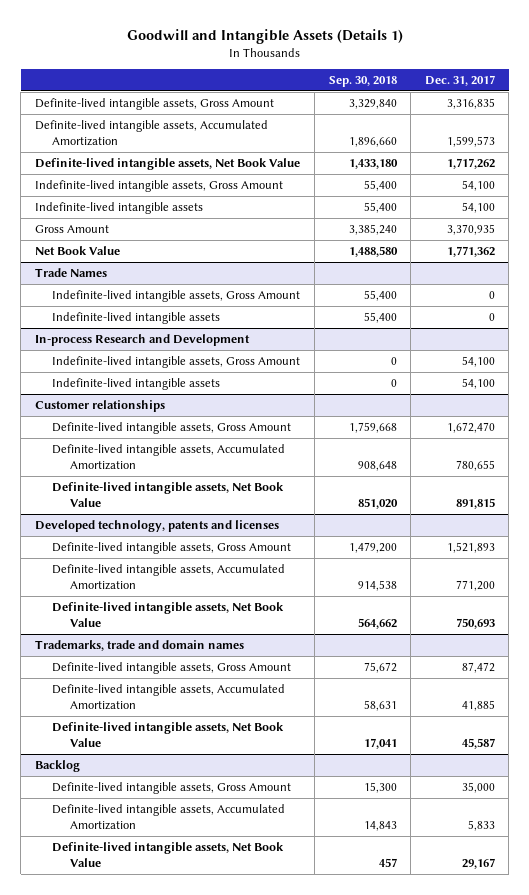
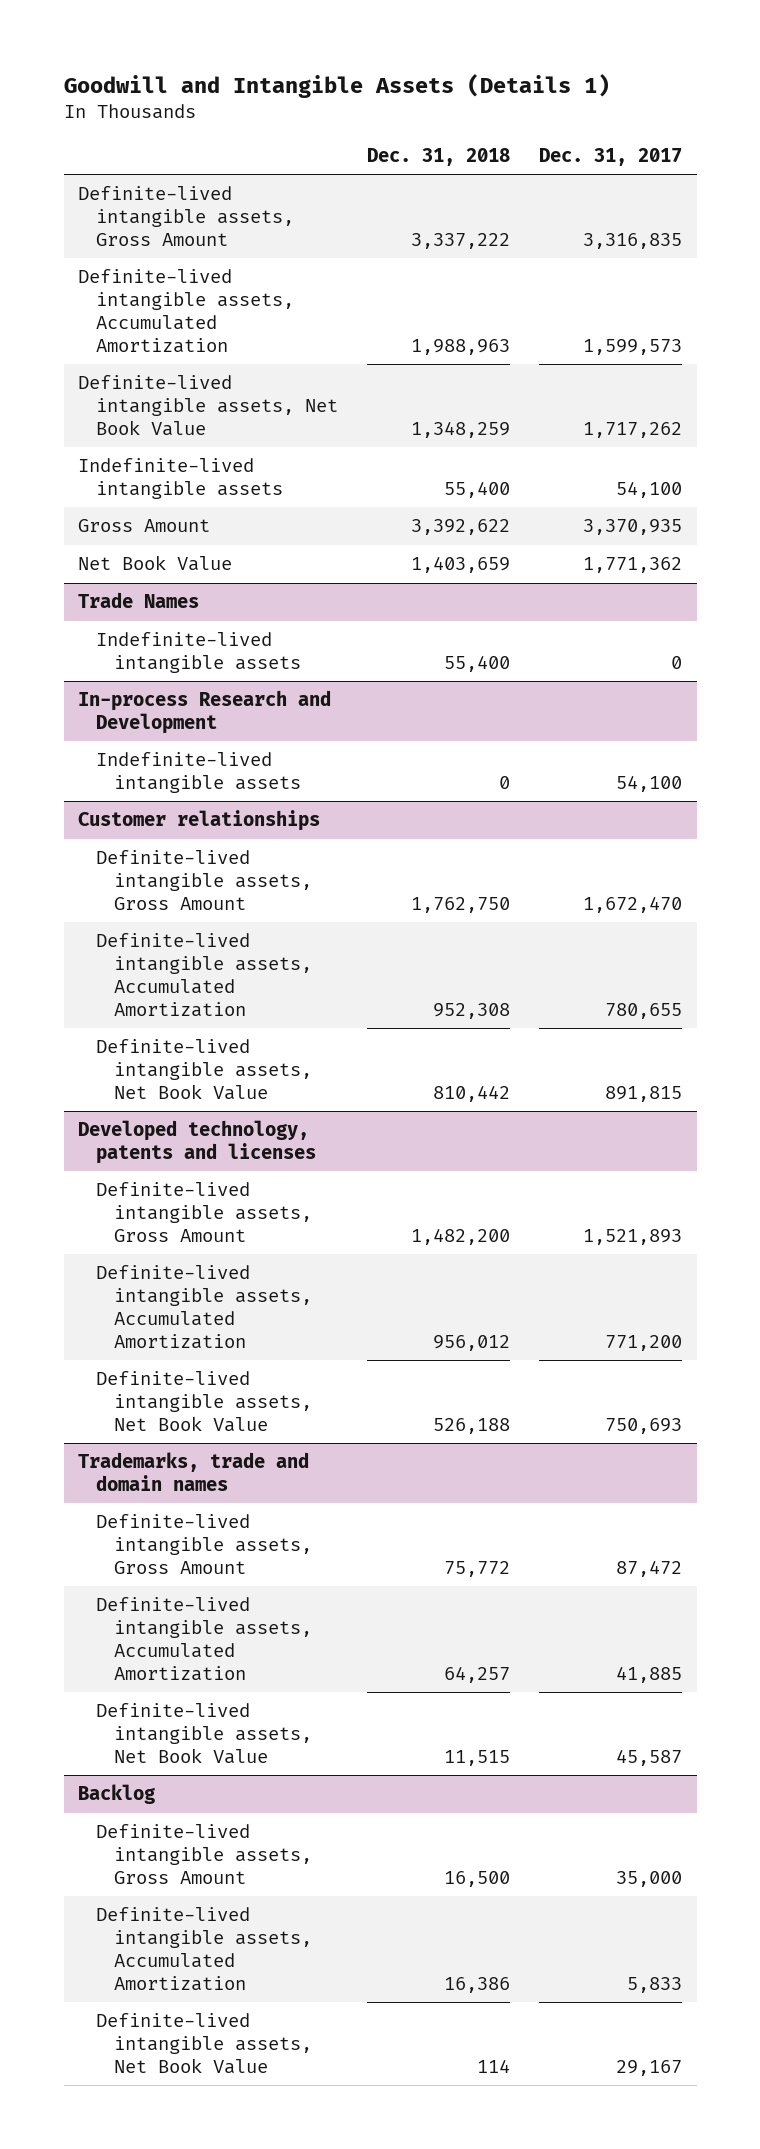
[328,75,397,87] Sep. 30, 2018 -> none
none -> [366,148,510,167] Dec. 31, 2018
[34,179,283,192] Indefinite-lived intangible assets, Gross Amount -> none
[52,289,301,302] Indefinite-lived intangible assets, Gross Amount -> none
[52,355,301,368] Indefinite-lived intangible assets, Gross Amount -> none

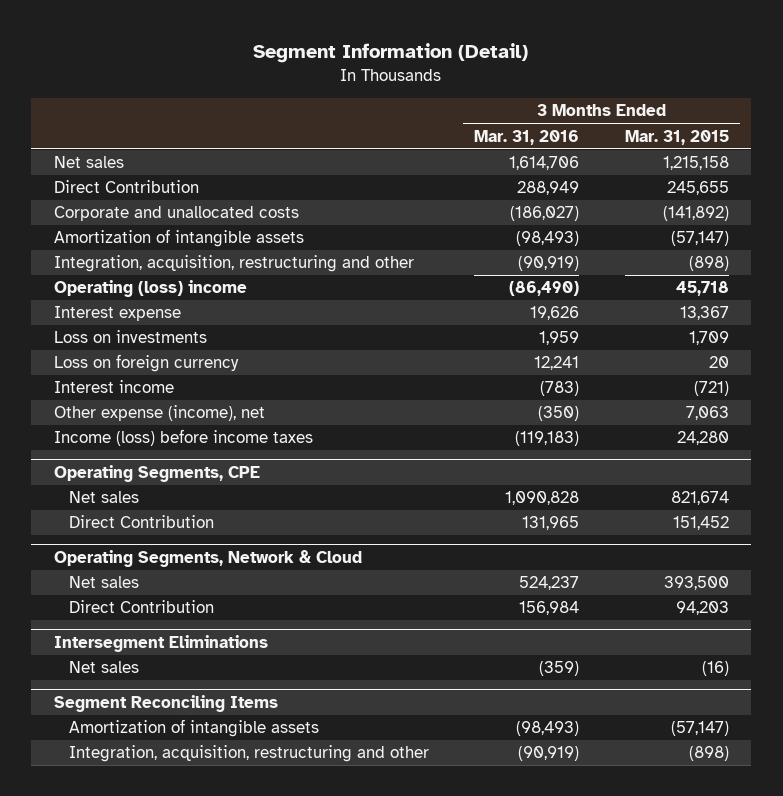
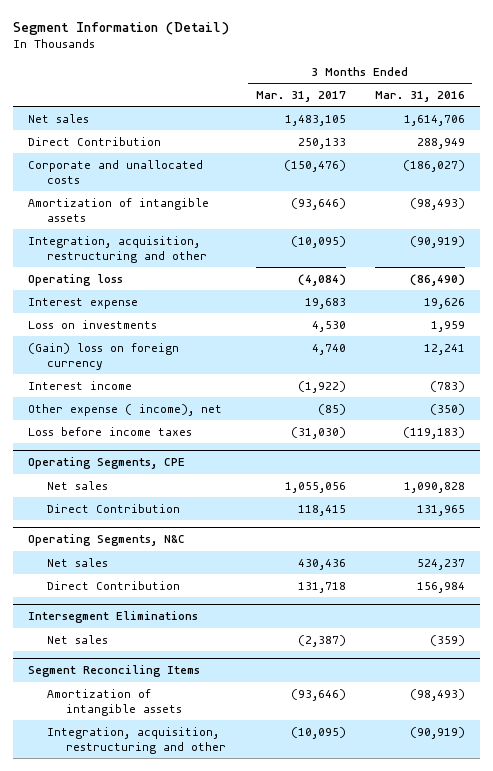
[624,129,729,145] Mar. 31, 2015 -> none
none -> [255,90,346,102] Mar. 31, 2017
[53,280,247,298] Operating (loss) income -> [27,273,123,286] Operating loss
[53,354,239,373] Loss on foreign currency -> [27,342,179,371] (Gain) loss on foreign currency
[53,405,265,422] Other expense (income), net -> [27,403,222,416] Other expense ( income), net
[53,429,313,447] Income (loss) before income taxes -> [27,426,192,436] Loss before income taxes
[53,550,362,568] Operating Segments, Network & Cloud -> none
none -> [27,534,185,547] Operating Segments, N&C

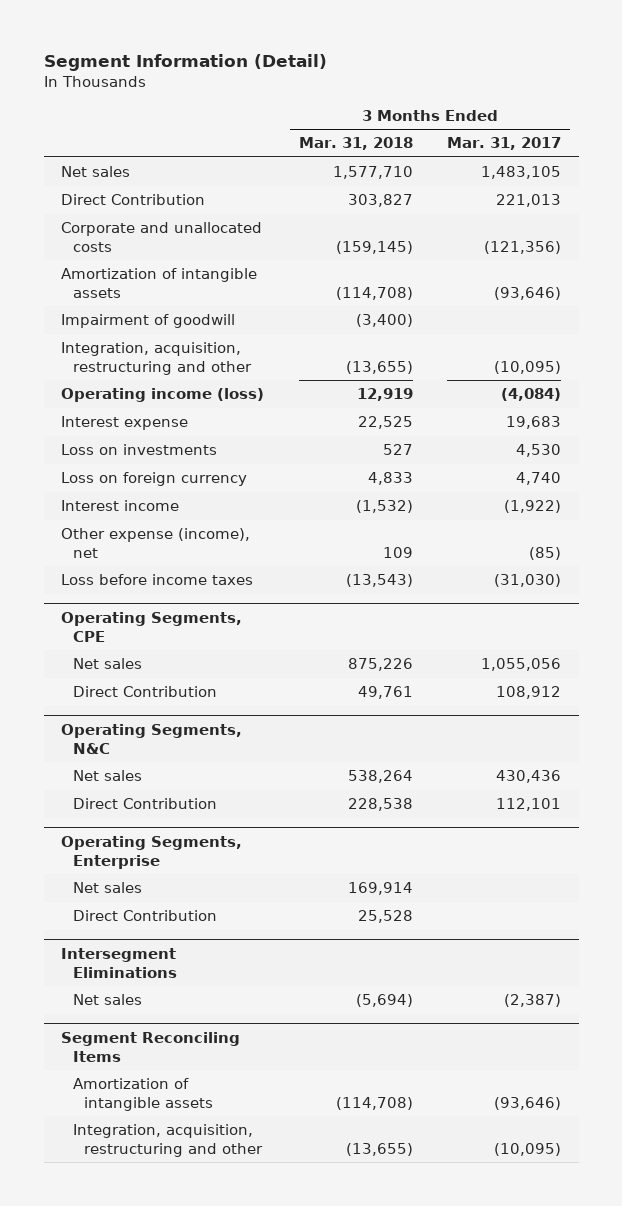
[374,90,465,102] Mar. 31, 2016 -> none
none -> [298,137,413,151] Mar. 31, 2018
[297,137,346,149] 250,133 -> [496,194,562,208] 221,013
[283,159,346,172] (150,476) -> [484,241,562,255] (121,356)
none -> [61,314,236,329] Impairment of goodwill
[27,273,123,286] Operating loss -> [61,388,265,403] Operating income (loss)
[27,342,179,371] (Gain) loss on foreign currency -> [61,472,248,487] Loss on foreign currency
[27,403,222,416] Other expense ( income), net -> [61,528,251,559] Other expense (income), net
[297,504,346,516] 118,415 -> [496,686,562,700] 108,912
[297,581,346,593] 131,718 -> [496,798,562,812] 112,101
none -> [61,835,243,869] Operating Segments, Enterprise
none -> [72,882,142,894] Net sales
none -> [72,910,217,922] Direct Contribution

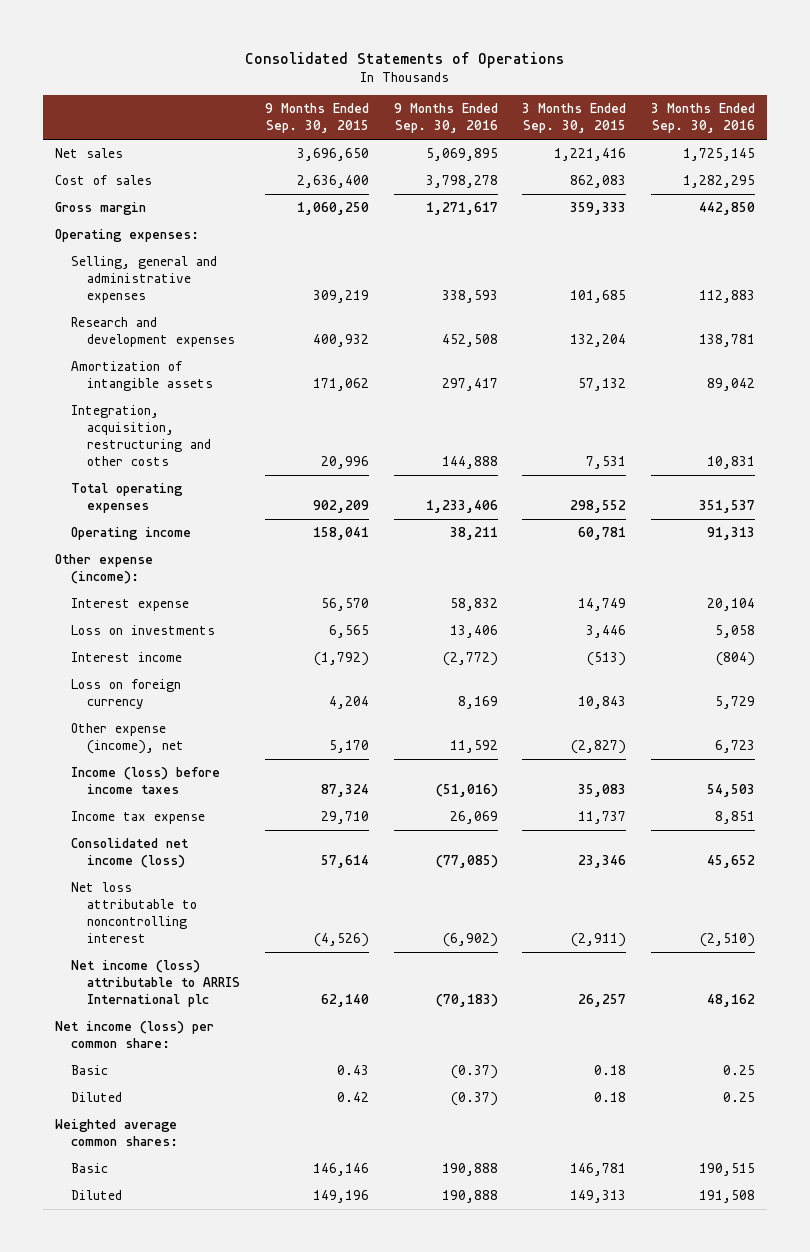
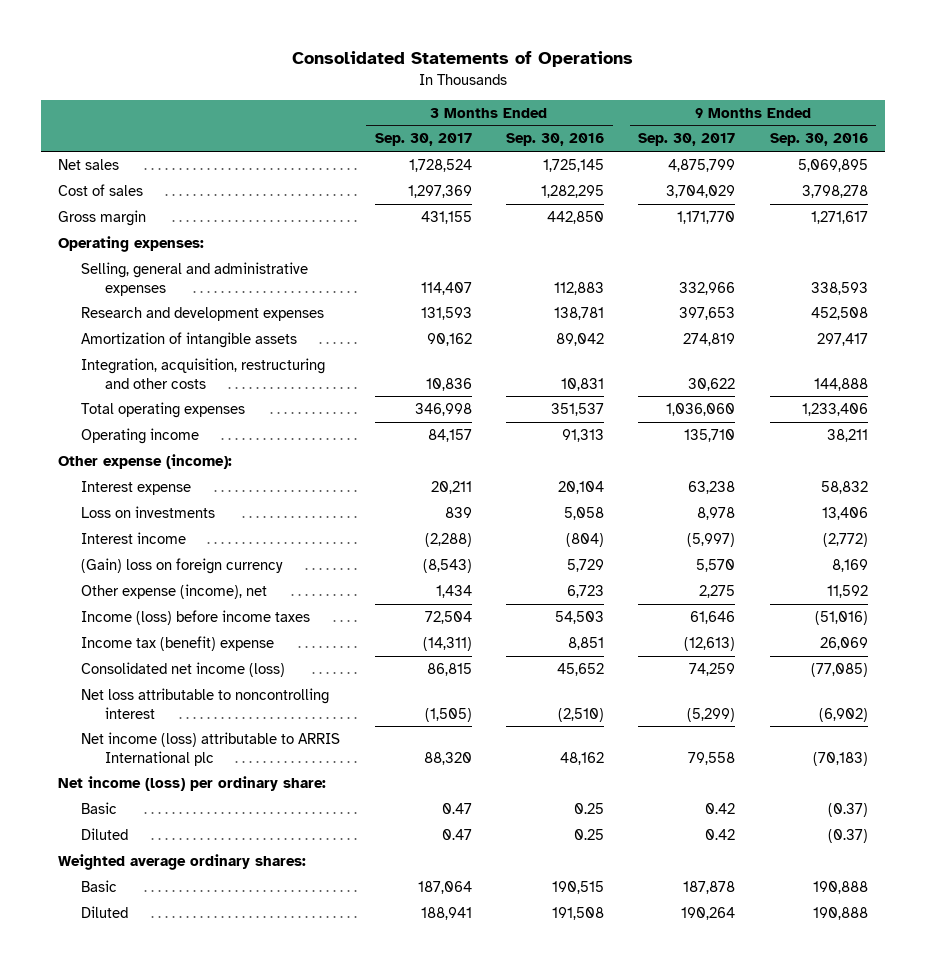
[264,103,369,134] 9 Months Ended Sep. 30, 2015 -> none
[522,103,627,134] 3 Months Ended Sep. 30, 2015 -> none
none -> [374,133,472,147] Sep. 30, 2017
none -> [638,133,736,147] Sep. 30, 2017
[71,679,182,710] Loss on foreign currency -> [81,557,284,574] (Gain) loss on foreign currency
[71,811,206,825] Income tax expense -> [81,635,275,651] Income tax (benefit) expense
[54,1021,214,1049] Net income (loss) per common share: -> [57,775,326,791] Net income (loss) per ordinary share:
[54,1119,179,1147] Weighted average common shares: -> [57,853,306,870] Weighted average ordinary shares:

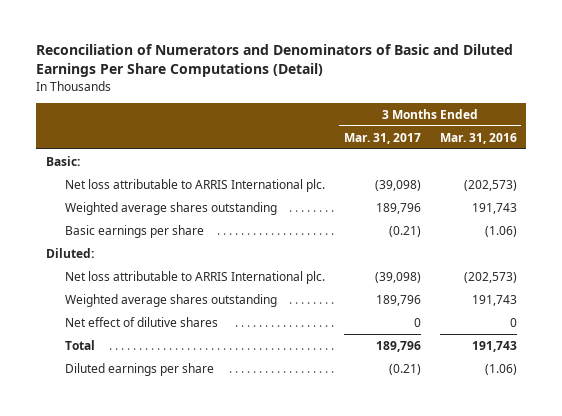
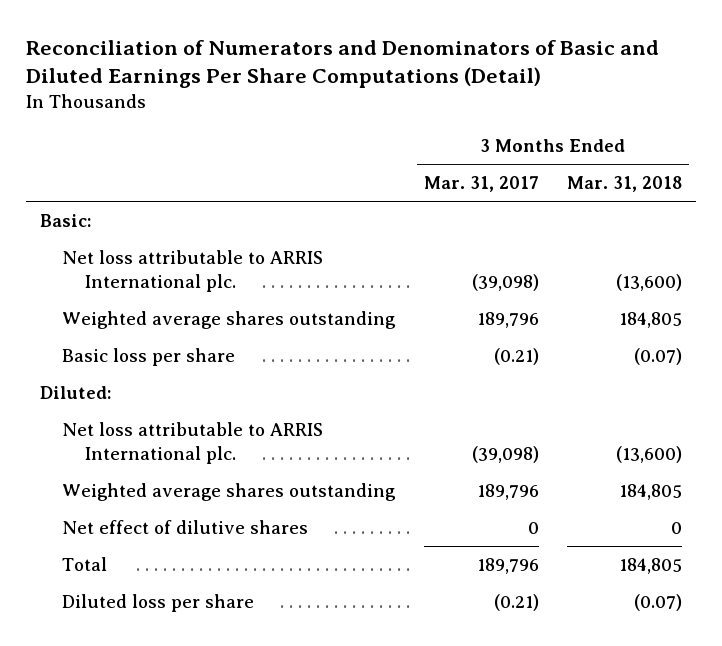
[439,132,517,144] Mar. 31, 2016 -> none
none -> [567,175,683,192] Mar. 31, 2018
[65,224,205,238] Basic earnings per share -> [62,347,236,366] Basic loss per share
[65,362,215,376] Diluted earnings per share -> [62,593,255,612] Diluted loss per share

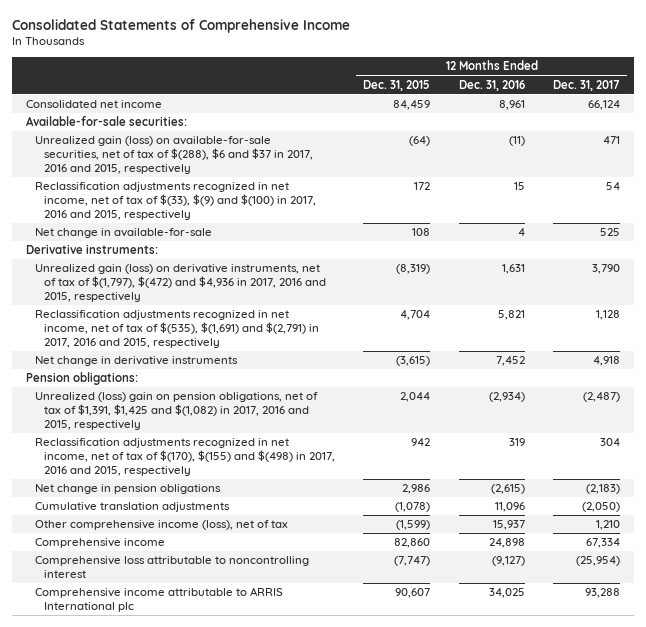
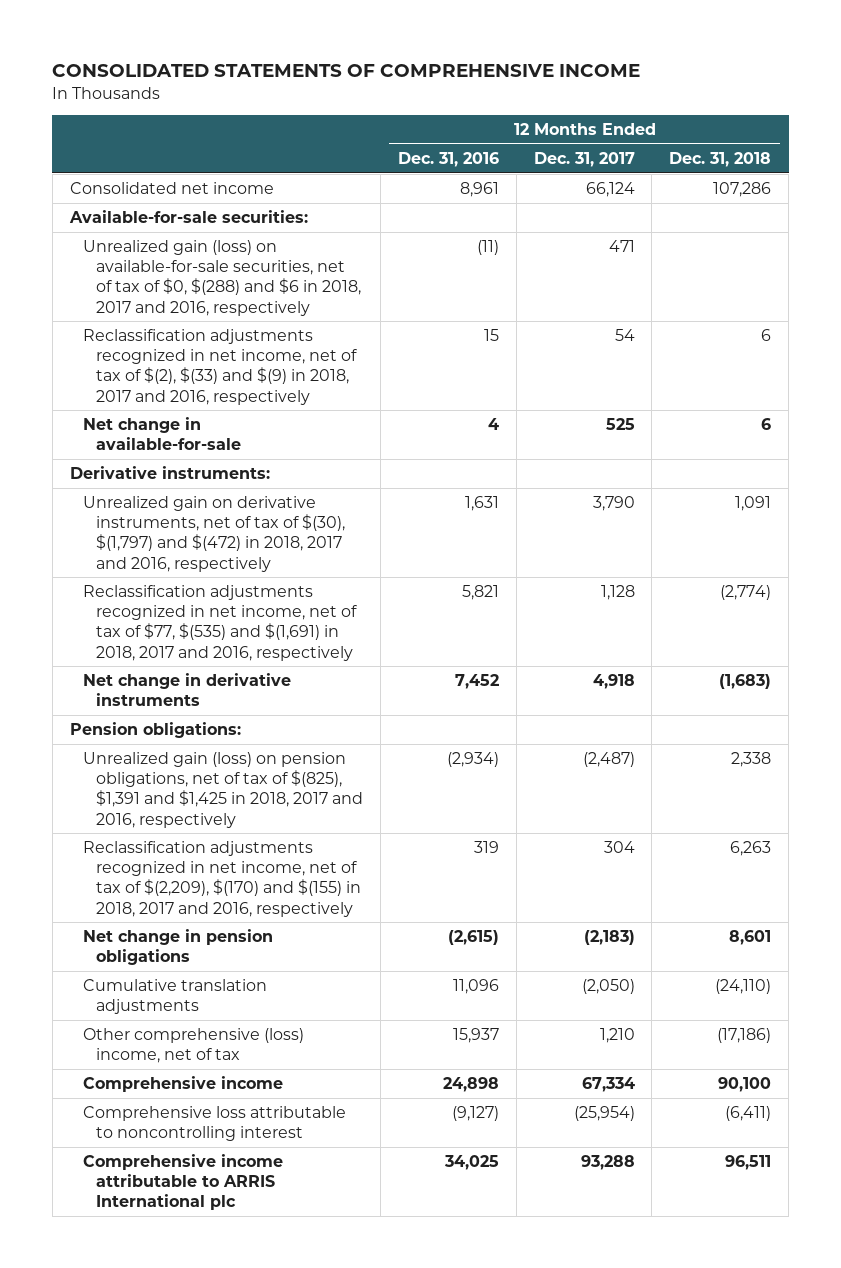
[11,18,350,33] Consolidated Statements of Comprehensive Income -> [52,64,641,78] CONSOLIDATED STATEMENTS OF COMPREHENSIVE INCOME
[363,79,431,91] Dec. 31, 2015 -> none
none -> [669,151,772,167] Dec. 31, 2018
[34,136,313,174] Unrealized gain (loss) on available-for-sale securities, net of tax of $(288), $6 and $37 in 2017, 2016 and 2015, respectively -> [82,239,362,316] Unrealized gain (loss) on available-for-sale securities, net of tax of $0, $(288) and $6 in 2018, 2017 and 2016, respectively
[34,182,316,220] Reclassification adjustments recognized in net income, net of tax of $(33), $(9) and $(100) in 2017, 2016 and 2015, respectively -> [82,328,358,405] Reclassification adjustments recognized in net income, net of tax of $(2), $(33) and $(9) in 2018, 2017 and 2016, respectively
[34,264,326,302] Unrealized gain (loss) on derivative instruments, net of tax of $(1,797), $(472) and $4,936 in 2017, 2016 and 2015, respectively -> [82,495,346,572] Unrealized gain on derivative instruments, net of tax of $(30), $(1,797) and $(472) in 2018, 2017 and 2016, respectively
[34,310,319,348] Reclassification adjustments recognized in net income, net of tax of $(535), $(1,691) and $(2,791) in 2017, 2016 and 2015, respectively -> [82,584,358,661] Reclassification adjustments recognized in net income, net of tax of $77, $(535) and $(1,691) in 2018, 2017 and 2016, respectively
[34,392,318,430] Unrealized (loss) gain on pension obligations, net of tax of $1,391, $1,425 and $(1,082) in 2017, 2016 and 2015, respectively -> [82,751,364,828] Unrealized gain (loss) on pension obligations, net of tax of $(825), $1,391 and $1,425 in 2018, 2017 and 2016, respectively
[34,438,335,476] Reclassification adjustments recognized in net income, net of tax of $(170), $(155) and $(498) in 2017, 2016 and 2015, respectively -> [82,840,362,917] Reclassification adjustments recognized in net income, net of tax of $(2,209), $(170) and $(155) in 2018, 2017 and 2016, respectively
[34,520,288,531] Other comprehensive income (loss), net of tax -> [82,1027,304,1064] Other comprehensive (loss) income, net of tax

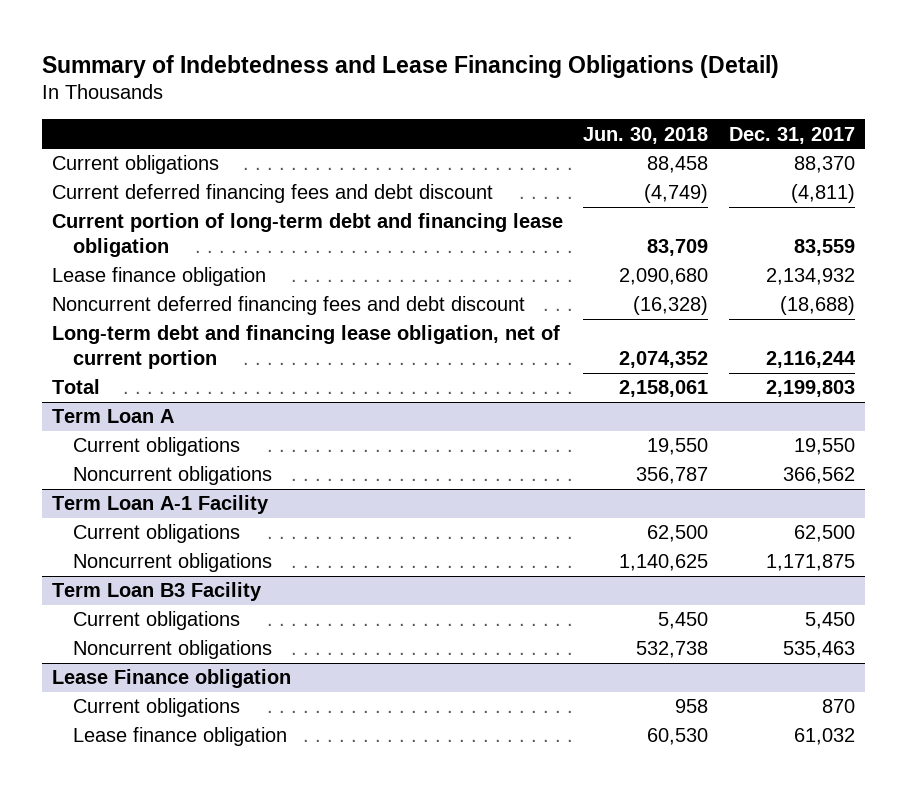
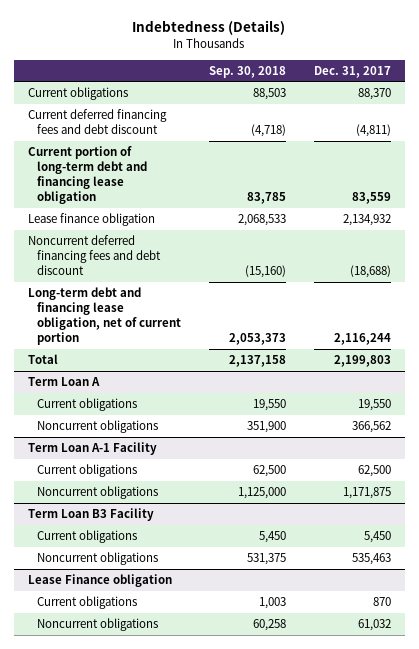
[41,54,779,78] Summary of Indebtedness and Lease Financing Obligations (Detail) -> [132,20,286,36] Indebtedness (Details)
[583,126,709,144] Jun. 30, 2018 -> none
none -> [209,65,287,78] Sep. 30, 2018
[72,727,287,747] Lease finance obligation -> [37,618,159,632] Noncurrent obligations

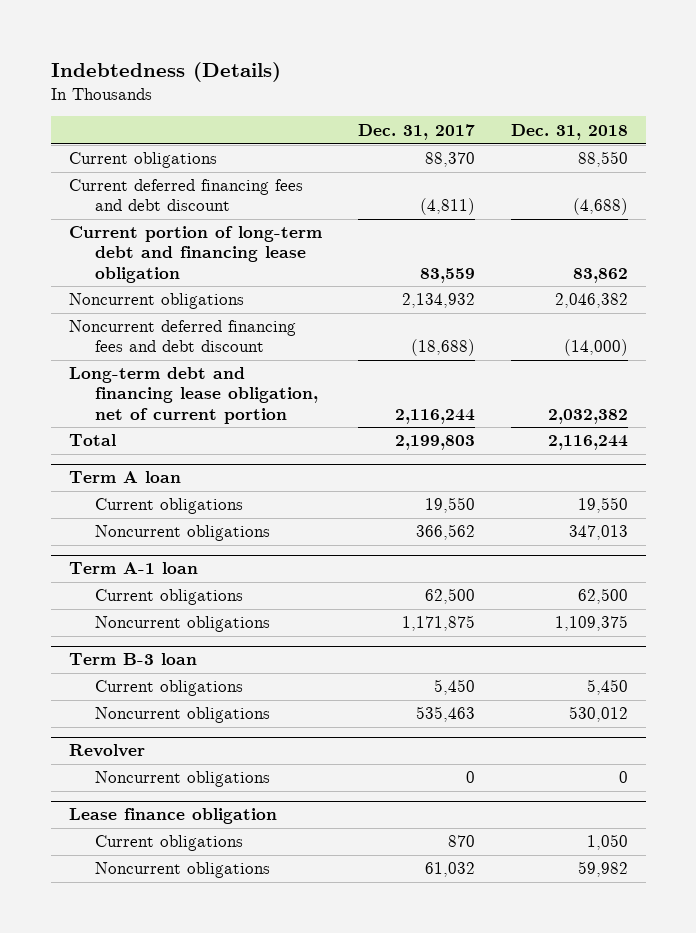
[209,65,287,78] Sep. 30, 2018 -> none
none -> [510,123,628,140] Dec. 31, 2018
[27,213,155,227] Lease finance obligation -> [68,293,244,310] Noncurrent obligations
[27,377,100,387] Term Loan A -> [68,471,181,484] Term A loan
[27,442,157,456] Term Loan A-1 Facility -> [68,562,198,575] Term A-1 loan
[27,508,154,522] Term Loan B3 Facility -> [68,653,197,666] Term B-3 loan
none -> [68,744,145,758] Revolver
none -> [94,771,270,788] Noncurrent obligations
[27,574,172,588] Lease Finance obligation -> [68,808,277,825] Lease finance obligation

